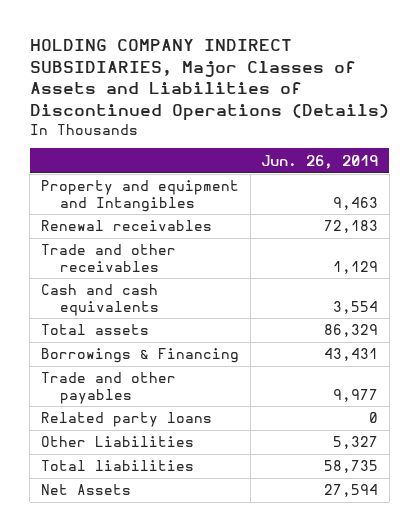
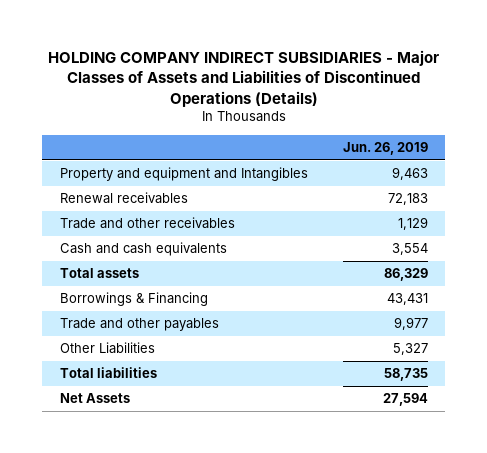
[29,39,389,121] HOLDING COMPANY INDIRECT SUBSIDIARIES, Major Classes of Assets and Liabilities of Discontinued Operations (Details) -> [47,49,439,107] HOLDING COMPANY INDIRECT SUBSIDIARIES - Major Classes of Assets and Liabilities of Discontinued Operations (Details)
[41,412,213,428] Related party loans -> none

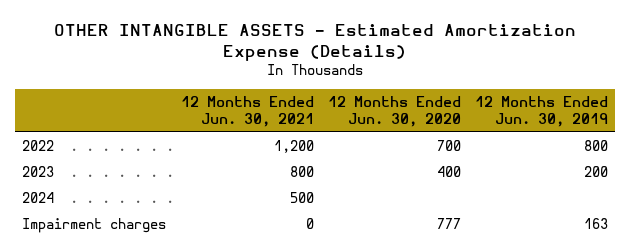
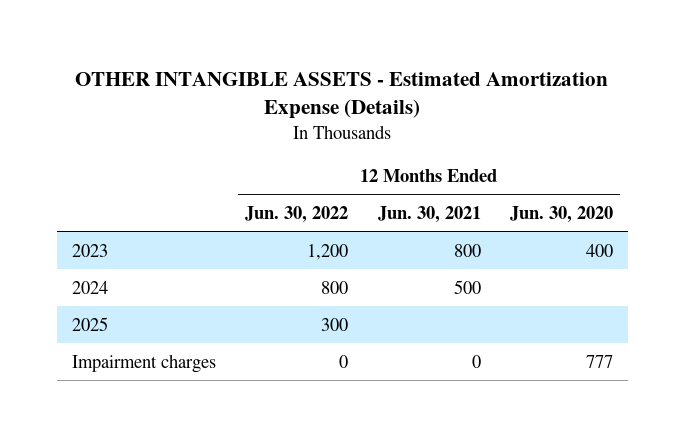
[475,95,609,128] 12 Months Ended Jun. 30, 2019 -> none
none -> [245,205,349,223] Jun. 30, 2022
[22,139,55,151] 2022 -> none
none -> [71,316,108,331] 2025

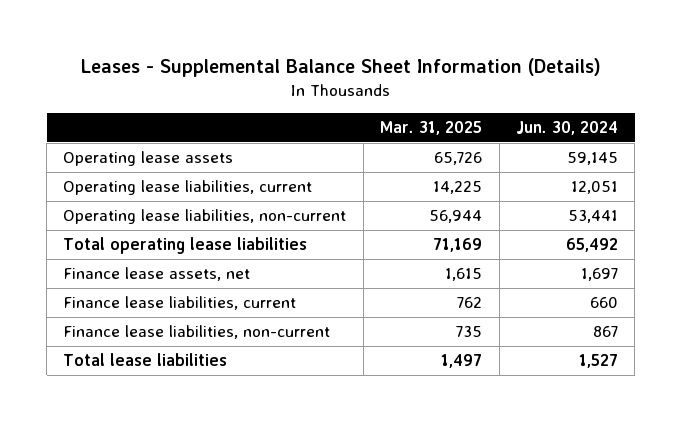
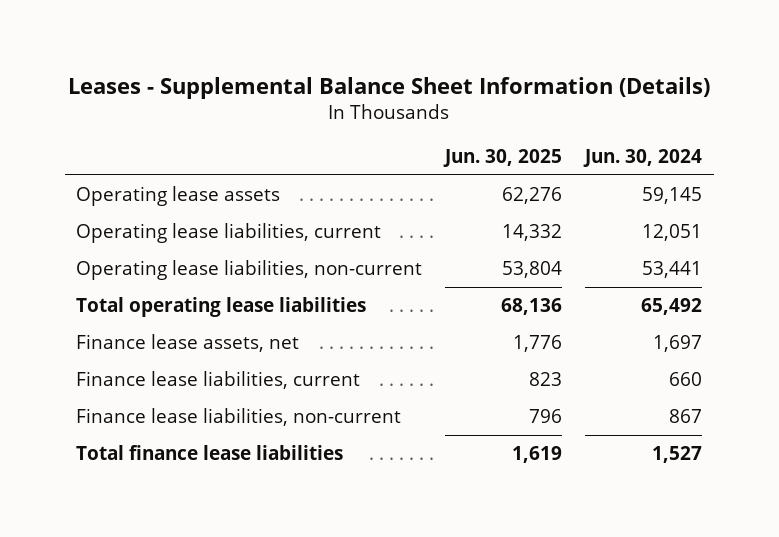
[380,121,483,136] Mar. 31, 2025 -> none
none -> [443,148,563,167] Jun. 30, 2025
[63,353,228,367] Total lease liabilities -> [76,445,344,461] Total finance lease liabilities

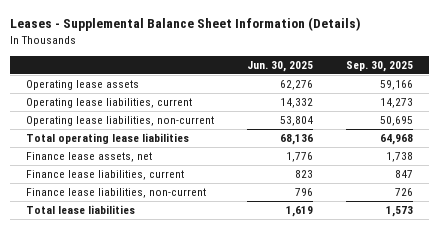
[583,148,703,167] Jun. 30, 2024 -> none
none -> [346,60,414,72] Sep. 30, 2025
[76,445,344,461] Total finance lease liabilities -> [26,205,136,215] Total lease liabilities

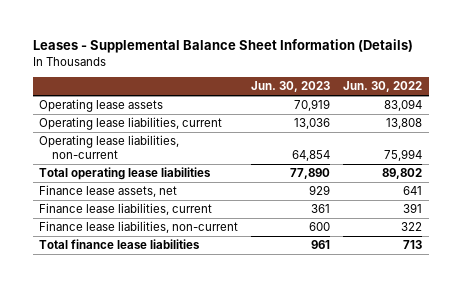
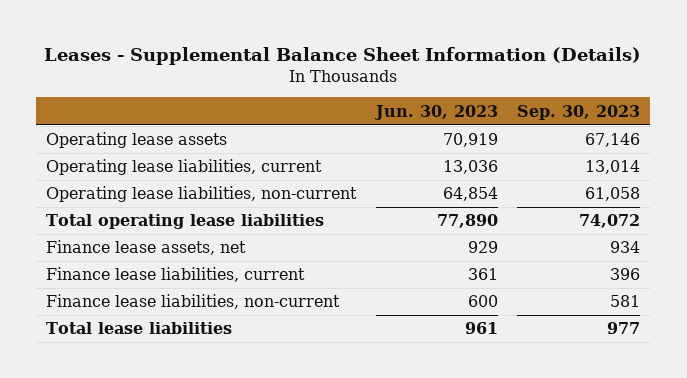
[343,81,423,93] Jun. 30, 2022 -> none
none -> [517,104,641,120] Sep. 30, 2023
[39,239,201,250] Total finance lease liabilities -> [46,322,233,335] Total lease liabilities

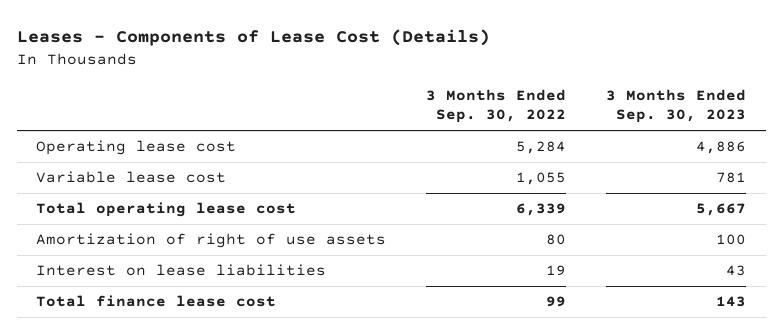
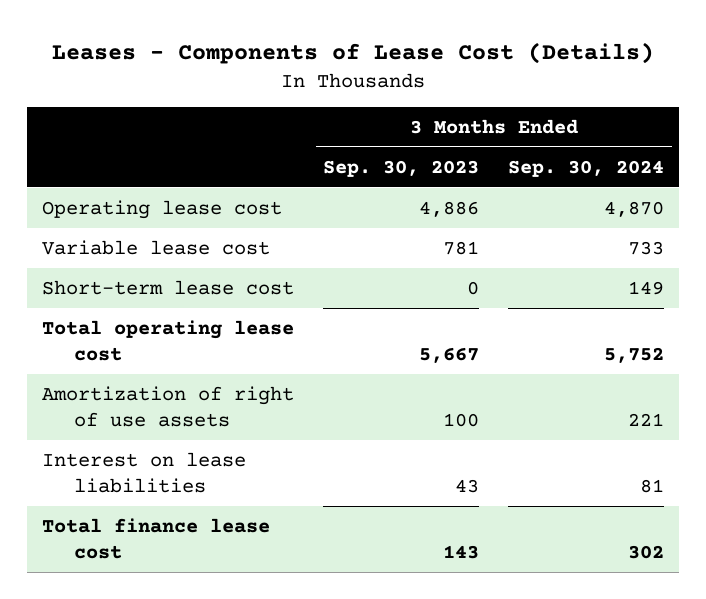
[426,89,567,124] 3 Months Ended Sep. 30, 2022 -> none
none -> [508,159,665,177] Sep. 30, 2024
none -> [41,279,294,295] Short-term lease cost

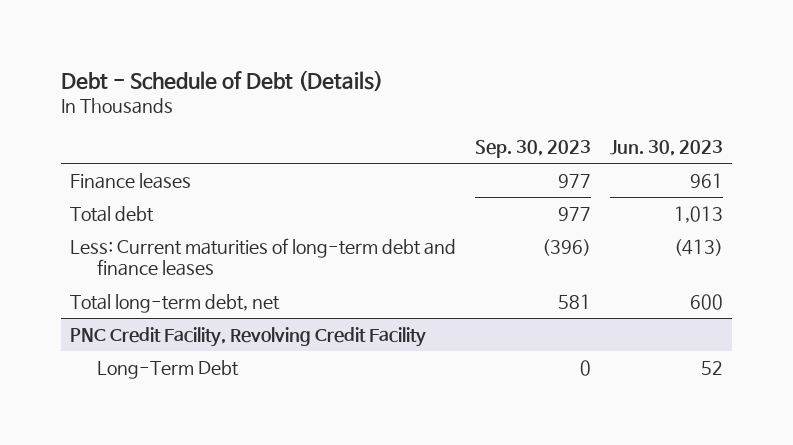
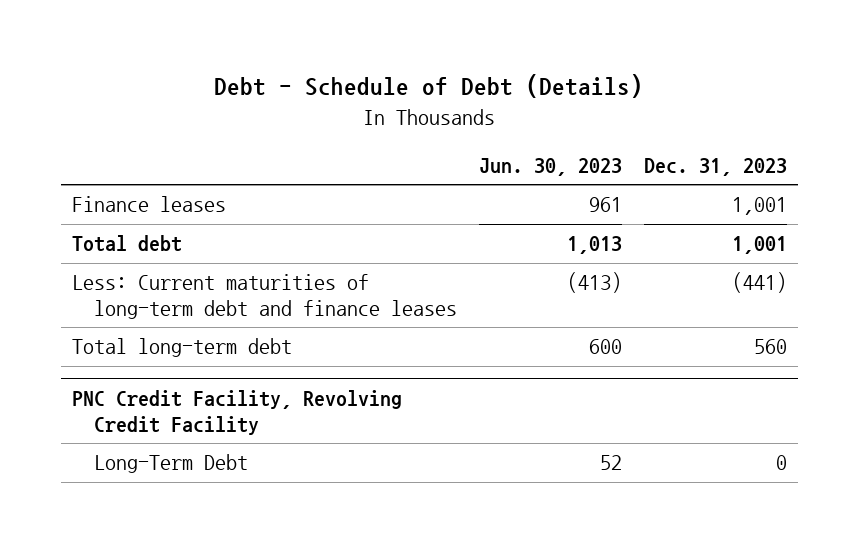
[475,139,592,158] Sep. 30, 2023 -> none
none -> [643,157,787,176] Dec. 31, 2023
[70,293,281,313] Total long-term debt, net -> [71,338,292,358] Total long-term debt

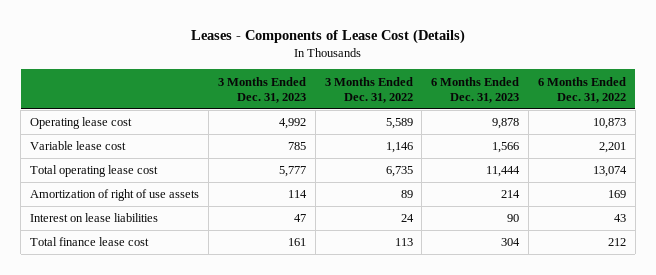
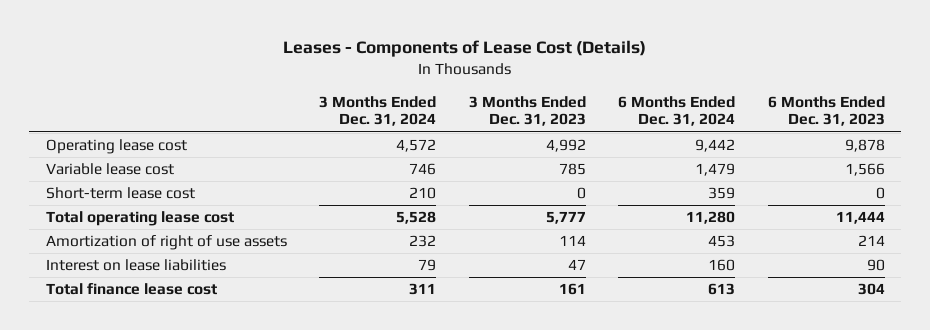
[324,76,413,103] 3 Months Ended Dec. 31, 2022 -> none
[537,76,626,103] 6 Months Ended Dec. 31, 2022 -> none
none -> [319,95,437,127] 3 Months Ended Dec. 31, 2024
none -> [618,95,736,127] 6 Months Ended Dec. 31, 2024
none -> [45,187,195,200] Short-term lease cost

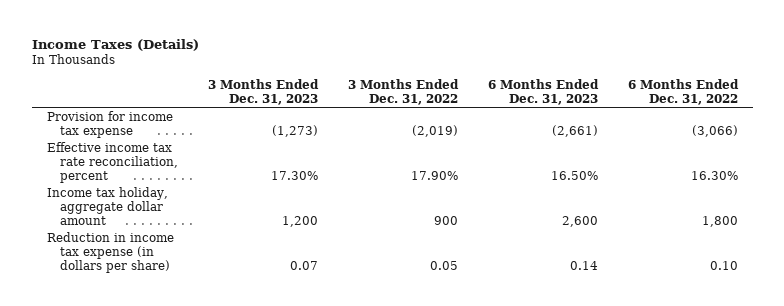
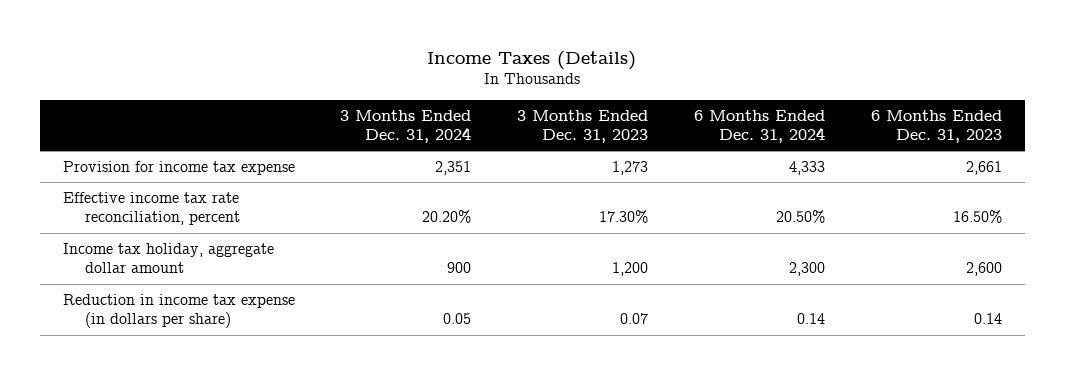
[347,78,459,105] 3 Months Ended Dec. 31, 2022 -> none
[627,78,739,105] 6 Months Ended Dec. 31, 2022 -> none
none -> [340,109,472,144] 3 Months Ended Dec. 31, 2024
none -> [694,109,826,144] 6 Months Ended Dec. 31, 2024
[271,124,318,137] (1,273) -> [612,160,649,175] 1,273
[551,124,598,137] (2,661) -> [966,160,1003,175] 2,661

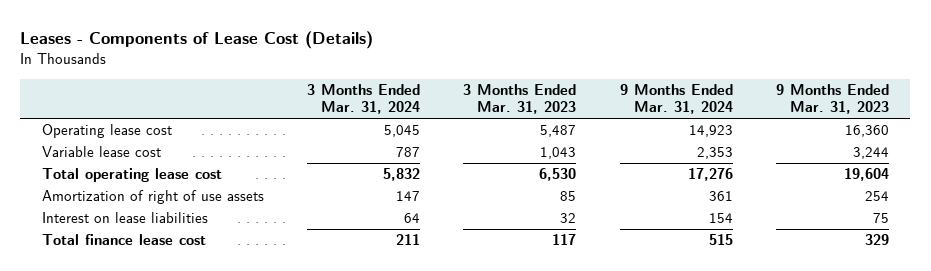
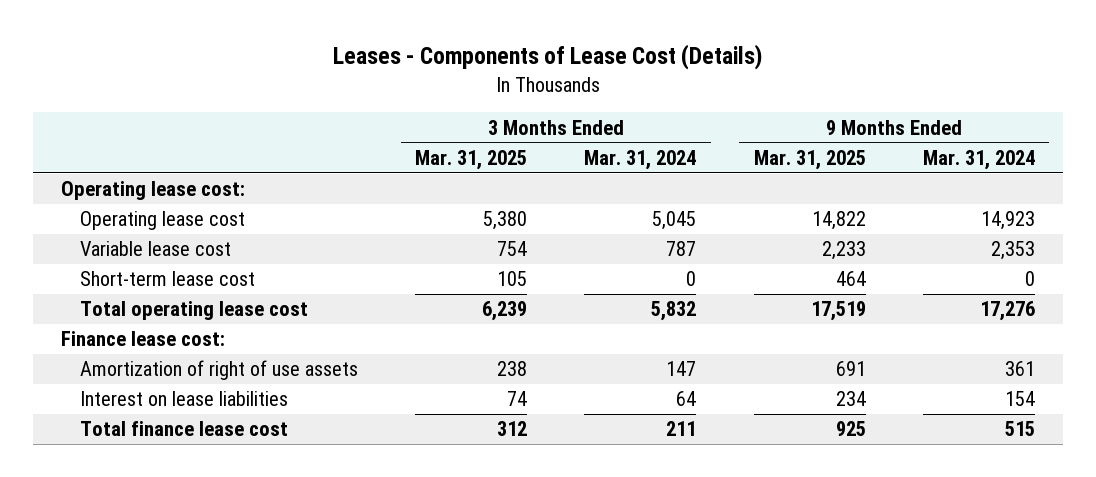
[463,83,577,115] 3 Months Ended Mar. 31, 2023 -> none
[775,83,889,115] 9 Months Ended Mar. 31, 2023 -> none
none -> [415,149,528,170] Mar. 31, 2025
none -> [753,149,866,170] Mar. 31, 2025
none -> [61,181,246,201] Operating lease cost:
none -> [80,271,256,287] Short-term lease cost
none -> [61,331,226,347] Finance lease cost:

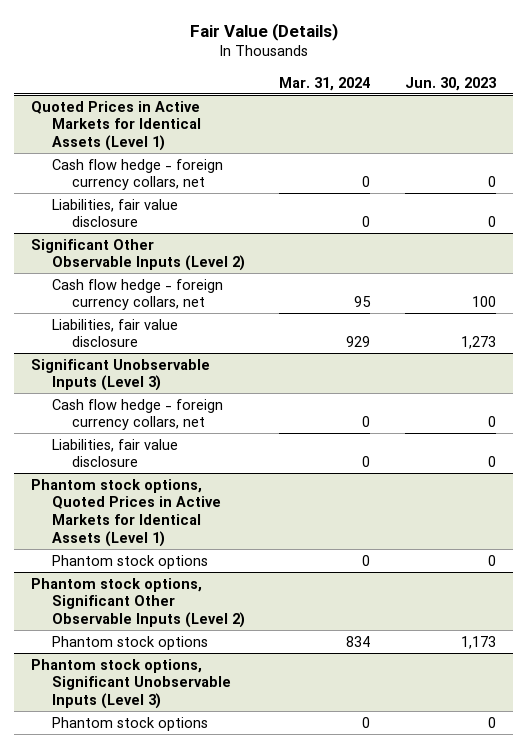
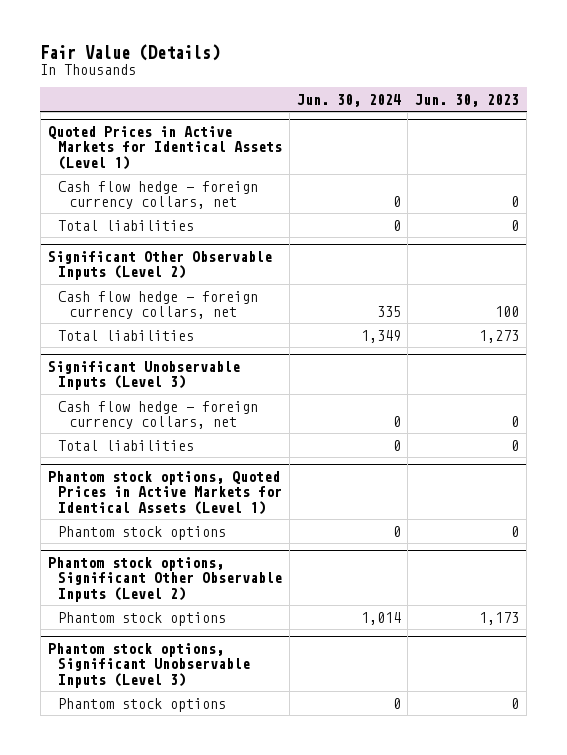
[279,76,371,91] Mar. 31, 2024 -> none
none -> [296,93,401,107] Jun. 30, 2024
[51,198,178,228] Liabilities, fair value disclosure -> [58,219,195,231] Total liabilities
[51,318,178,348] Liabilities, fair value disclosure -> [58,329,195,341] Total liabilities
[51,438,178,468] Liabilities, fair value disclosure -> [58,439,195,451] Total liabilities

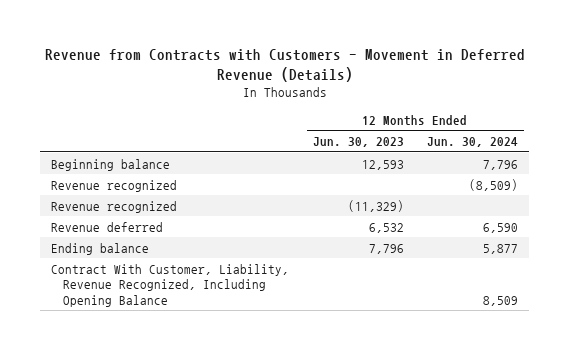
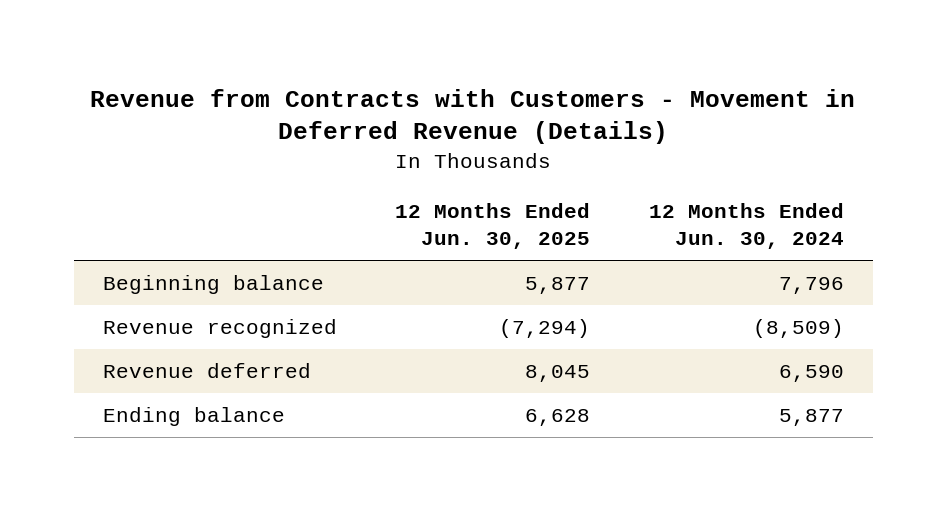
[312,137,404,148] Jun. 30, 2023 -> none
none -> [395,202,591,250] 12 Months Ended Jun. 30, 2025
[51,200,178,213] Revenue recognized -> none
[51,263,290,307] Contract With Customer, Liability, Revenue Recognized, Including Opening Balance -> none

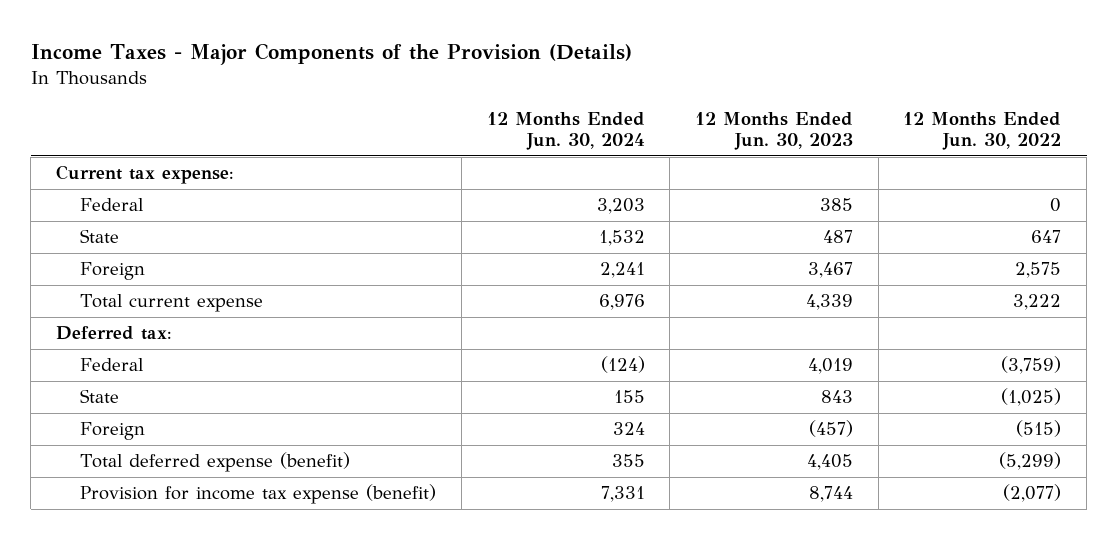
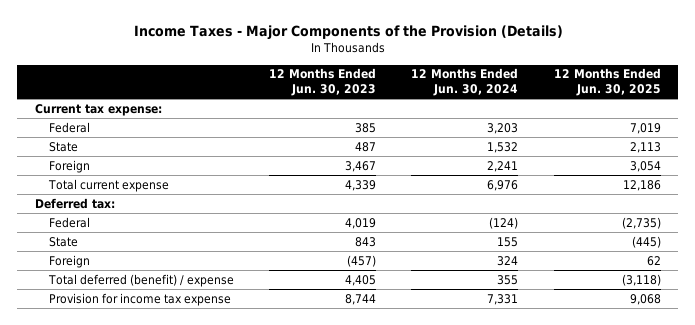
[903,111,1062,151] 12 Months Ended Jun. 30, 2022 -> none
none -> [553,68,661,97] 12 Months Ended Jun. 30, 2025
[80,452,351,473] Total deferred expense (benefit) -> [48,273,235,287] Total deferred (benefit) / expense
[80,484,437,505] Provision for income tax expense (benefit) -> [49,292,232,306] Provision for income tax expense

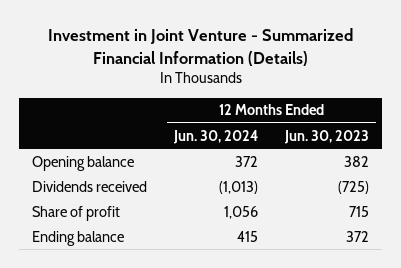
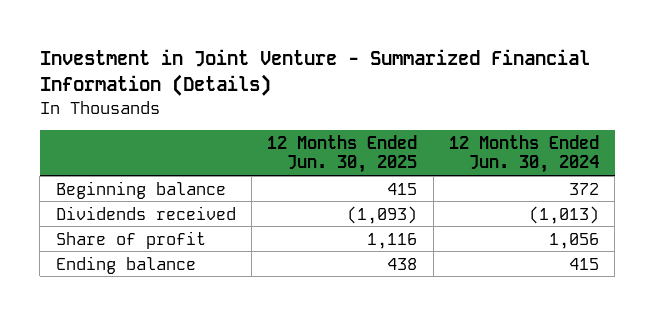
[283,129,369,144] Jun. 30, 2023 -> none
none -> [267,134,418,174] 12 Months Ended Jun. 30, 2025
[32,155,135,171] Opening balance -> [55,180,226,199] Beginning balance

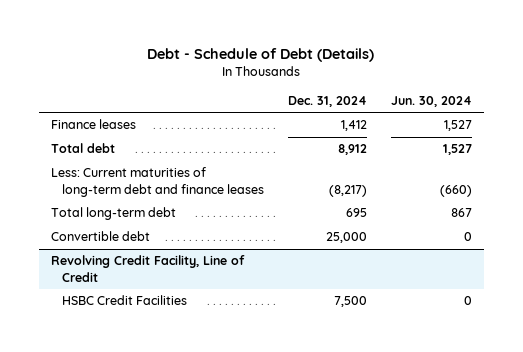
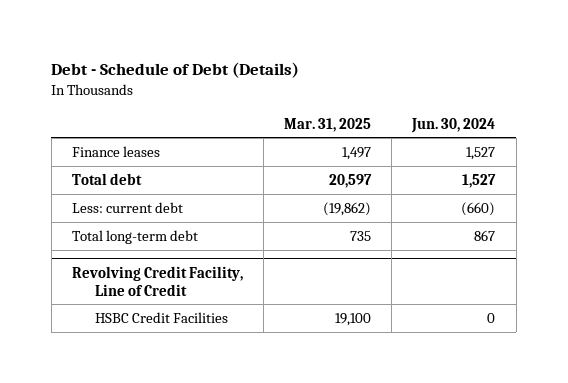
[288,95,368,107] Dec. 31, 2024 -> none
none -> [284,117,372,132] Mar. 31, 2025
[50,167,265,197] Less: Current maturities of long-term debt and finance leases -> [72,201,184,213] Less: current debt
[50,231,150,242] Convertible debt -> none

